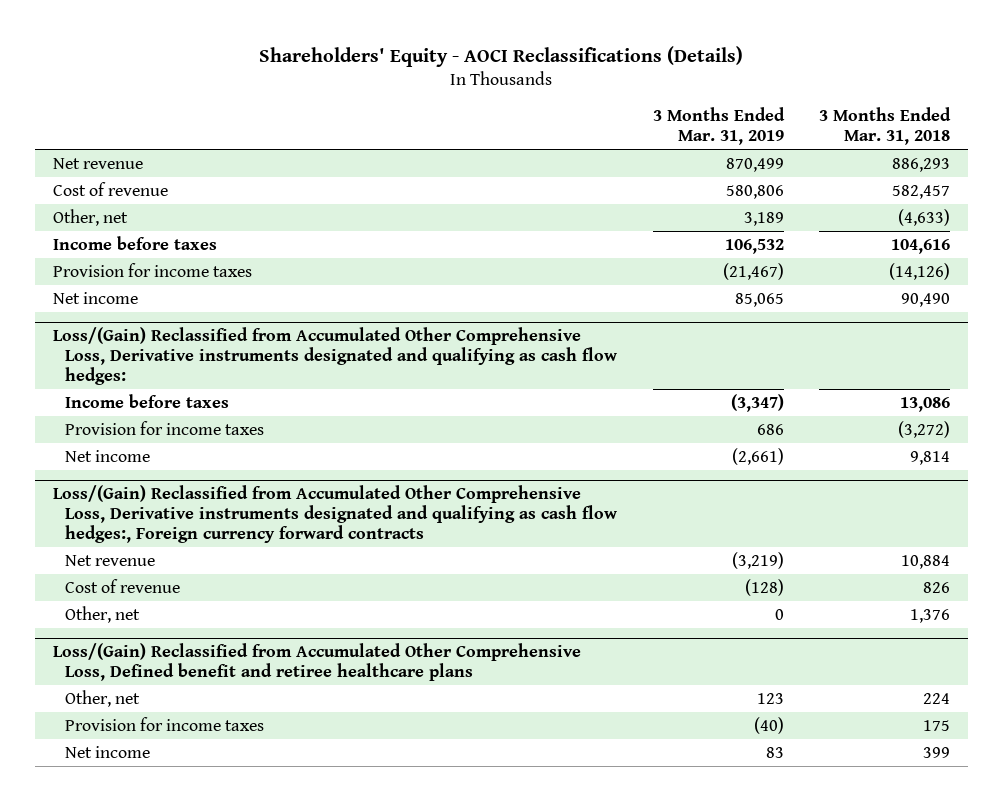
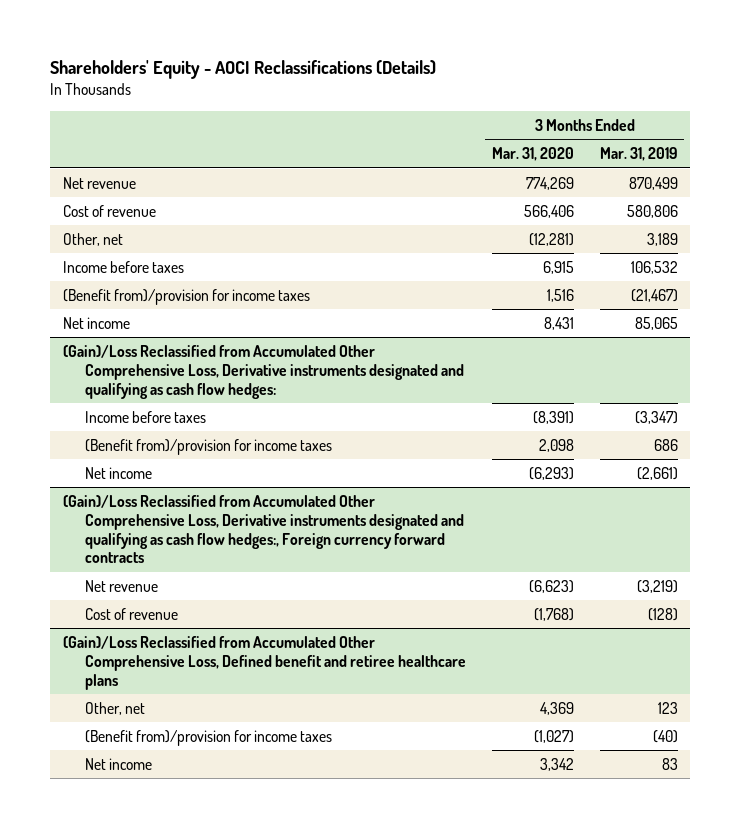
[819,107,952,146] 3 Months Ended Mar. 31, 2018 -> none
none -> [491,147,574,162] Mar. 31, 2020
[52,262,252,277] Provision for income taxes -> [62,288,310,305] (Benefit from)/provision for income taxes
[52,326,618,386] Loss/(Gain) Reclassified from Accumulated Other Comprehensive Loss, Derivative instruments designated and qualifying as cash flow hedges: -> [62,344,464,399] (Gain)/Loss Reclassified from Accumulated Other Comprehensive Loss, Derivative instruments designated and qualifying as cash flow hedges:
[65,420,265,435] Provision for income taxes -> [84,438,332,455] (Benefit from)/provision for income taxes
[52,484,618,544] Loss/(Gain) Reclassified from Accumulated Other Comprehensive Loss, Derivative instruments designated and qualifying as cash flow hedges:, Foreign currency forward contracts -> [62,494,464,564] (Gain)/Loss Reclassified from Accumulated Other Comprehensive Loss, Derivative instruments designated and qualifying as cash flow hedges:, Foreign currency forward contracts
[65,605,141,623] Other, net -> none
[52,642,581,681] Loss/(Gain) Reclassified from Accumulated Other Comprehensive Loss, Defined benefit and retiree healthcare plans -> [62,635,466,690] (Gain)/Loss Reclassified from Accumulated Other Comprehensive Loss, Defined benefit and retiree healthcare plans
[65,716,265,731] Provision for income taxes -> [84,729,332,746] (Benefit from)/provision for income taxes

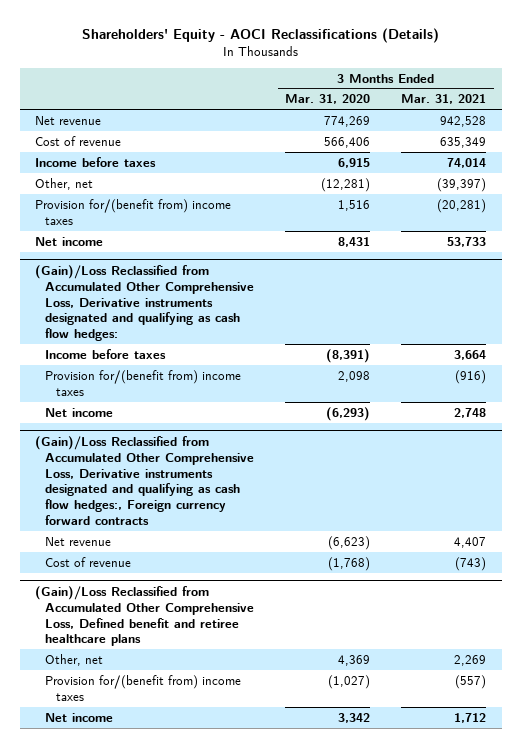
[599,147,678,162] Mar. 31, 2019 -> none
none -> [401,94,487,105] Mar. 31, 2021
[62,232,123,246] Other, net -> [35,177,94,190] Other, net
[62,288,310,305] (Benefit from)/provision for income taxes -> [35,198,232,225] Provision for/(benefit from) income taxes
[84,438,332,455] (Benefit from)/provision for income taxes -> [45,369,242,396] Provision for/(benefit from) income taxes
[84,729,332,746] (Benefit from)/provision for income taxes -> [45,674,242,701] Provision for/(benefit from) income taxes

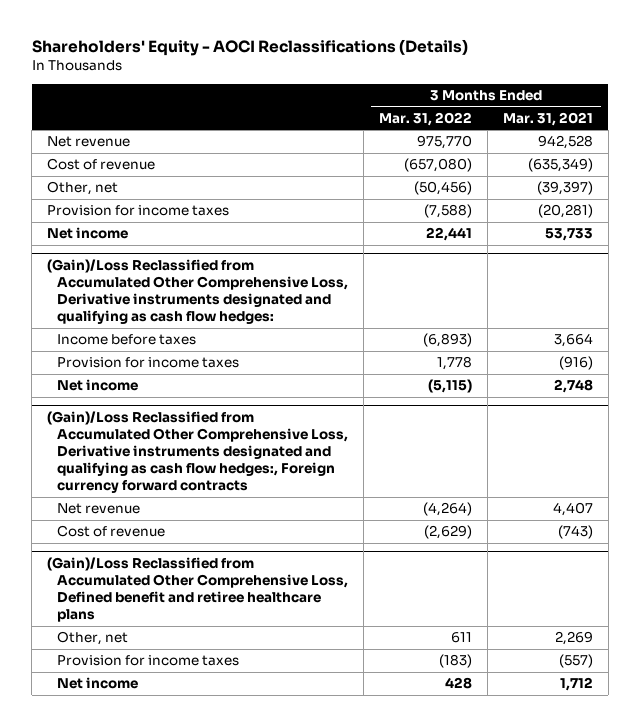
[285,94,371,105] Mar. 31, 2020 -> none
none -> [378,111,472,126] Mar. 31, 2022
[35,156,157,167] Income before taxes -> none
[440,136,487,148] 635,349 -> [527,158,593,173] (635,349)
[35,198,232,225] Provision for/(benefit from) income taxes -> [46,205,229,217] Provision for income taxes
[45,369,242,396] Provision for/(benefit from) income taxes -> [57,357,240,369] Provision for income taxes
[45,674,242,701] Provision for/(benefit from) income taxes -> [57,655,240,667] Provision for income taxes

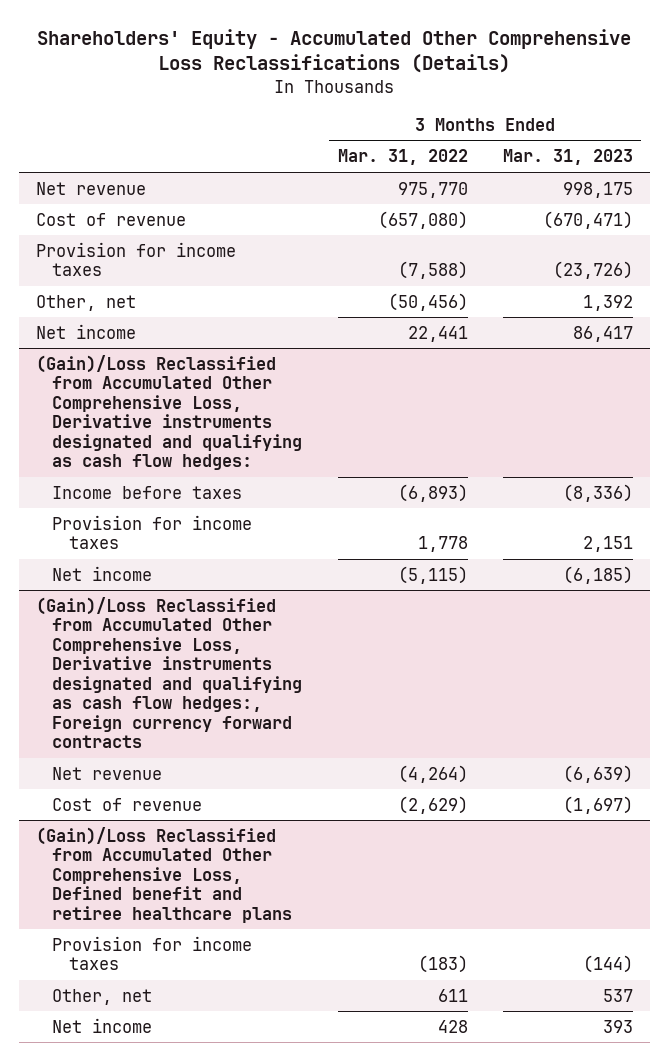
[31,39,468,57] Shareholders' Equity - AOCI Reclassifications (Details) -> [37,28,632,74] Shareholders' Equity - Accumulated Other Comprehensive Loss Reclassifications (Details)
[502,111,593,126] Mar. 31, 2021 -> none
none -> [502,149,633,166] Mar. 31, 2023
[46,181,118,196] Other, net -> [36,294,137,311] Other, net
[57,631,129,646] Other, net -> [52,988,153,1005] Other, net

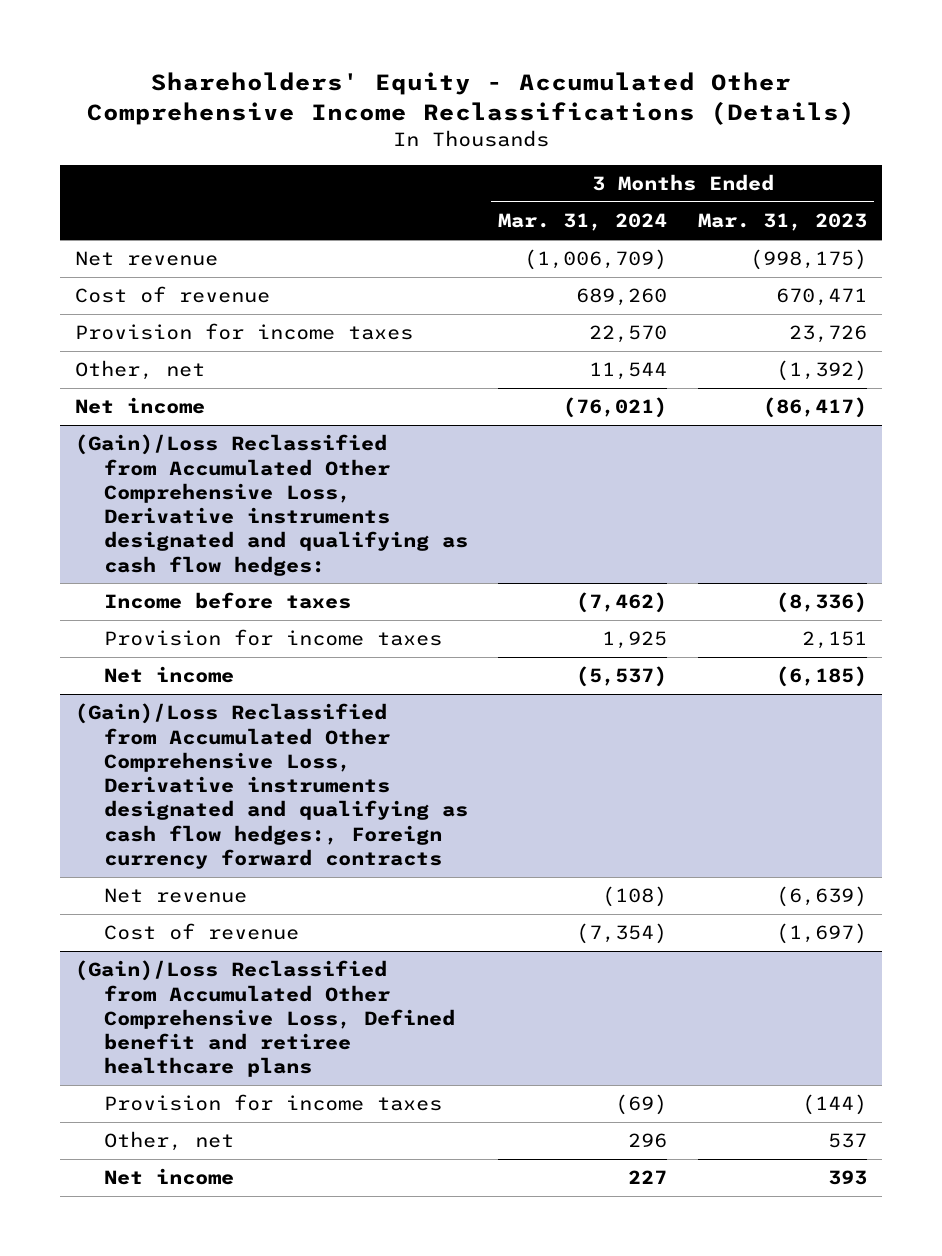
[37,28,632,74] Shareholders' Equity - Accumulated Other Comprehensive Loss Reclassifications (Details) -> [86,71,855,125] Shareholders' Equity - Accumulated Other Comprehensive Income Reclassifications (Details)
[337,149,468,166] Mar. 31, 2022 -> none
none -> [498,213,668,232] Mar. 31, 2024
[562,181,633,198] 998,175 -> [749,249,867,271] (998,175)
[542,210,633,229] (670,471) -> [775,288,867,307] 670,471
[552,261,633,280] (23,726) -> [788,325,867,344] 23,726
[582,294,633,311] 1,392 -> [775,360,867,382] (1,392)
[572,325,633,342] 86,417 -> [762,397,867,419] (86,417)

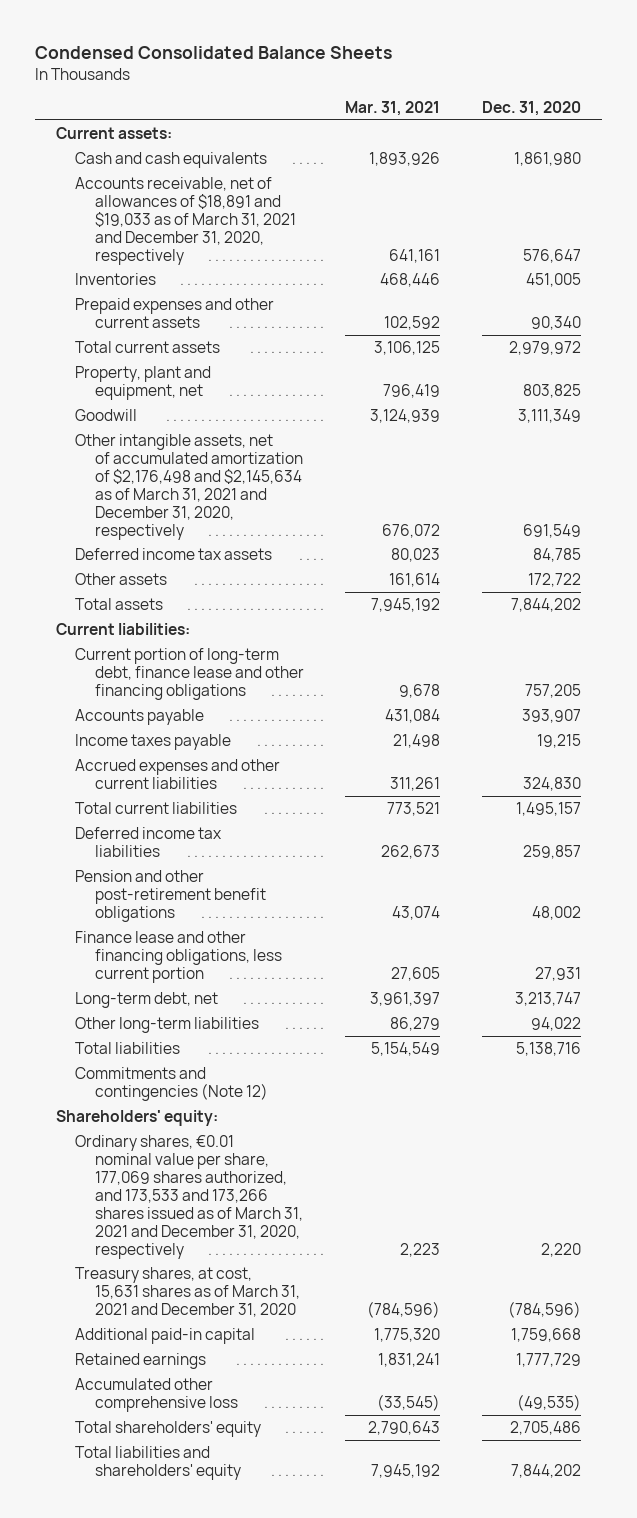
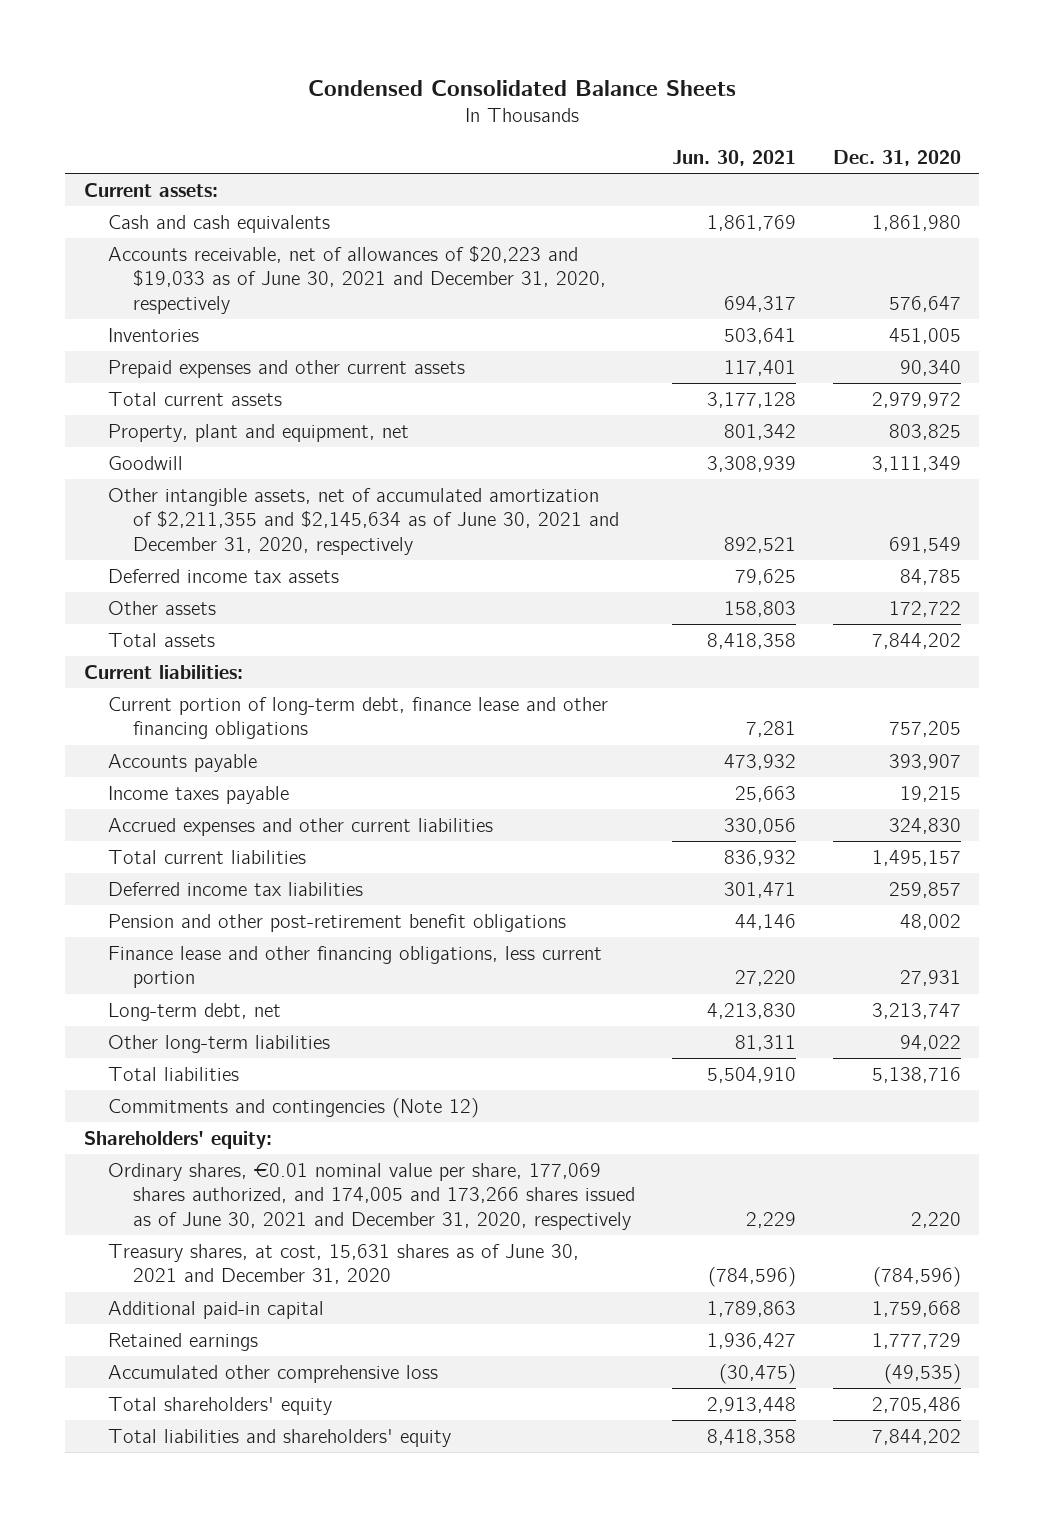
[345,101,441,117] Mar. 31, 2021 -> none
none -> [671,150,796,167] Jun. 30, 2021
[75,176,296,265] Accounts receivable, net of allowances of $18,891 and $19,033 as of March 31, 2021 and December 31, 2020, respectively -> [108,245,606,314] Accounts receivable, net of allowances of $20,223 and $19,033 as of June 30, 2021 and December 31, 2020, respectively
[75,433,303,540] Other intangible assets, net of accumulated amortization of $2,176,498 and $2,145,634 as of March 31, 2021 and December 31, 2020, respectively -> [108,487,619,555] Other intangible assets, net of accumulated amortization of $2,211,355 and $2,145,634 as of June 30, 2021 and December 31, 2020, respectively
[75,1134,303,1259] Ordinary shares, €0.01 nominal value per share, 177,069 shares authorized, and 173,533 and 173,266 shares issued as of March 31, 2021 and December 31, 2020, respectively -> [108,1162,635,1230] Ordinary shares, €0.01 nominal value per share, 177,069 shares authorized, and 174,005 and 173,266 shares issued as of June 30, 2021 and December 31, 2020, respectively
[75,1266,300,1317] Treasury shares, at cost, 15,631 shares as of March 31, 2021 and December 31, 2020 -> [108,1243,580,1285] Treasury shares, at cost, 15,631 shares as of June 30, 2021 and December 31, 2020

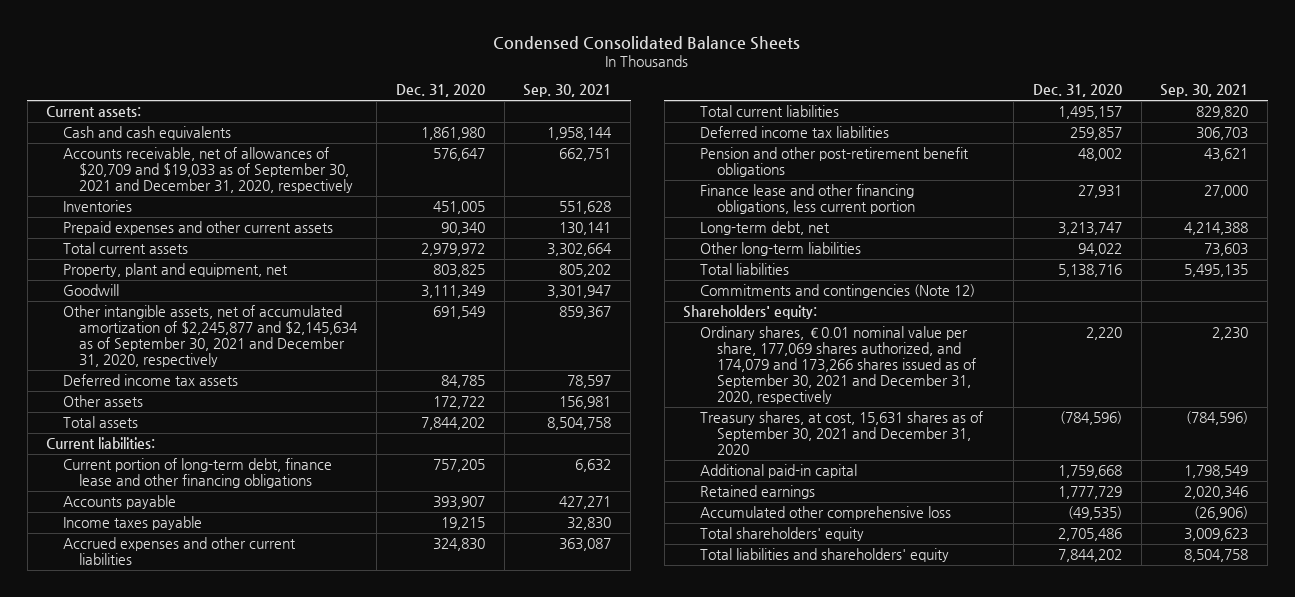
[671,150,796,167] Jun. 30, 2021 -> none
none -> [523,84,612,98] Sep. 30, 2021
[108,245,606,314] Accounts receivable, net of allowances of $20,223 and $19,033 as of June 30, 2021 and December 31, 2020, respectively -> [62,147,354,194] Accounts receivable, net of allowances of $20,709 and $19,033 as of September 30, 2021 and December 31, 2020, respectively
[108,487,619,555] Other intangible assets, net of accumulated amortization of $2,211,355 and $2,145,634 as of June 30, 2021 and December 31, 2020, respectively -> [62,305,359,368] Other intangible assets, net of accumulated amortization of $2,245,877 and $2,145,634 as of September 30, 2021 and December 31, 2020, respectively
[108,1162,635,1230] Ordinary shares, €0.01 nominal value per share, 177,069 shares authorized, and 174,005 and 173,266 shares issued as of June 30, 2021 and December 31, 2020, respectively -> [699,326,976,404] Ordinary shares, €0.01 nominal value per share, 177,069 shares authorized, and 174,079 and 173,266 shares issued as of September 30, 2021 and December 31, 2020, respectively
[108,1243,580,1285] Treasury shares, at cost, 15,631 shares as of June 30, 2021 and December 31, 2020 -> [699,411,983,456] Treasury shares, at cost, 15,631 shares as of September 30, 2021 and December 31, 2020

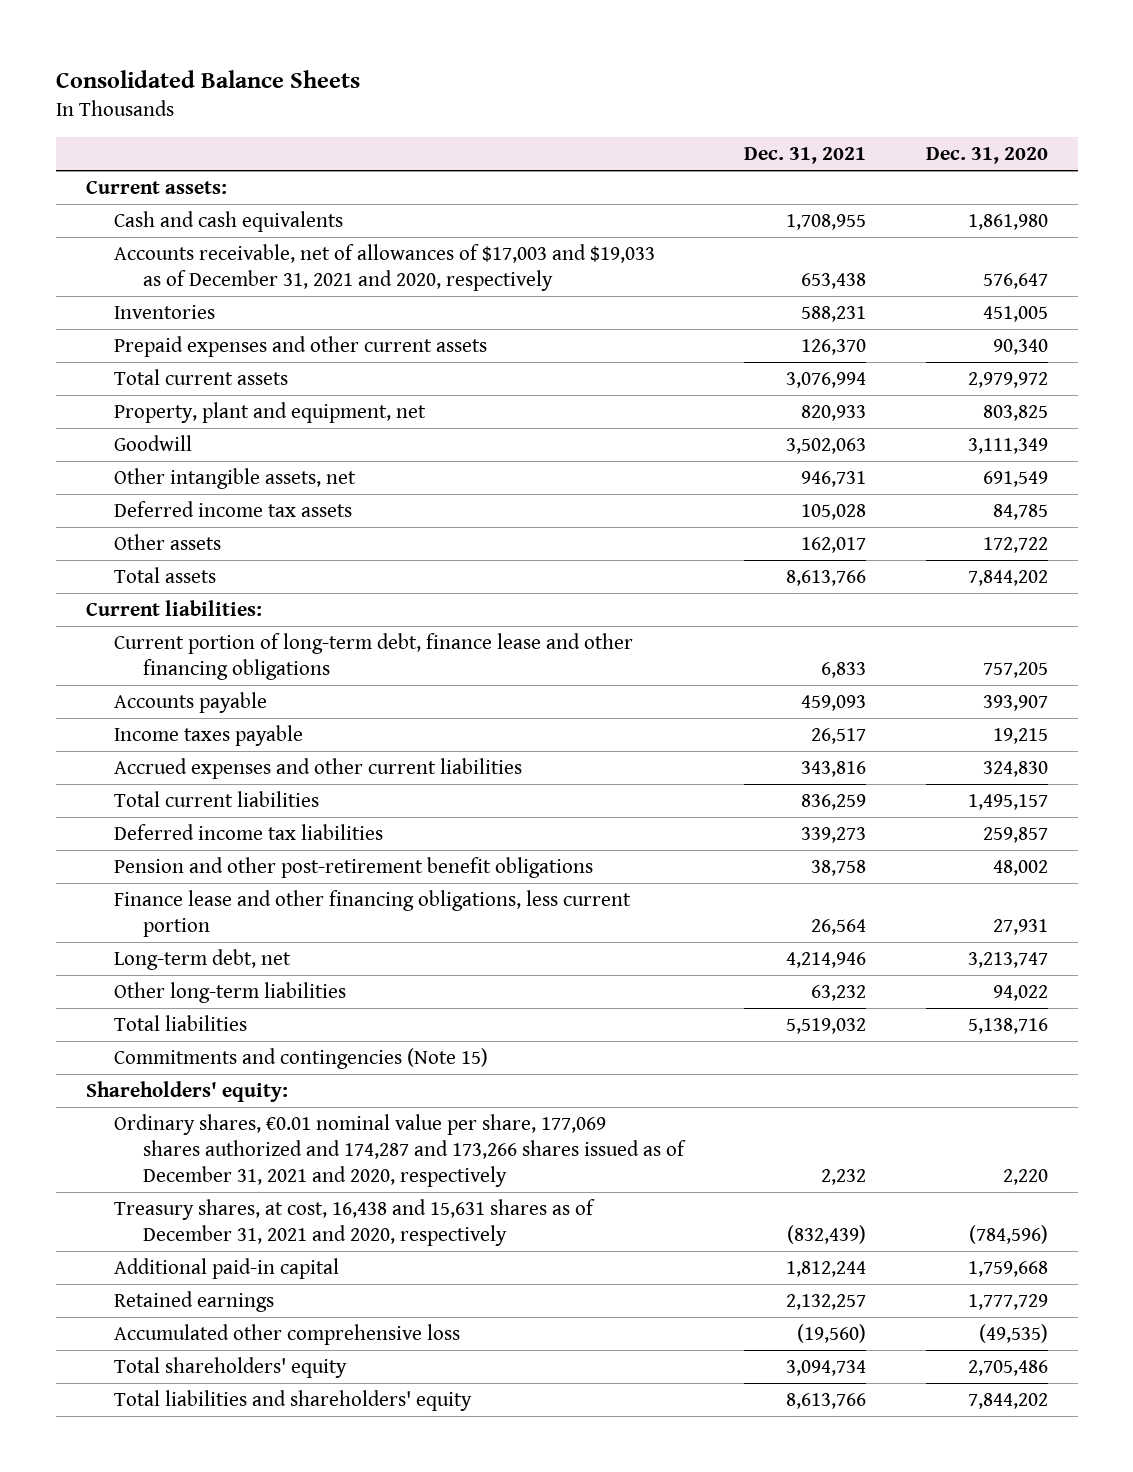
[493,35,801,50] Condensed Consolidated Balance Sheets -> [55,70,360,89] Consolidated Balance Sheets
[523,84,612,98] Sep. 30, 2021 -> none
none -> [743,147,866,165] Dec. 31, 2021
[62,147,354,194] Accounts receivable, net of allowances of $20,709 and $19,033 as of September 30, 2021 and December 31, 2020, respectively -> [114,243,656,292] Accounts receivable, net of allowances of $17,003 and $19,033 as of December 31, 2021 and 2020, respectively
[62,305,359,368] Other intangible assets, net of accumulated amortization of $2,245,877 and $2,145,634 as of September 30, 2021 and December 31, 2020, respectively -> [114,467,357,489] Other intangible assets, net
[699,284,975,299] Commitments and contingencies (Note 12) -> [114,1047,489,1069] Commitments and contingencies (Note 15)
[699,326,976,404] Ordinary shares, €0.01 nominal value per share, 177,069 shares authorized, and 174,079 and 173,266 shares issued as of September 30, 2021 and December 31, 2020, respectively -> [114,1113,686,1188] Ordinary shares, €0.01 nominal value per share, 177,069 shares authorized and 174,287 and 173,266 shares issued as of December 31, 2021 and 2020, respectively
[699,411,983,456] Treasury shares, at cost, 15,631 shares as of September 30, 2021 and December 31, 2020 -> [114,1198,596,1247] Treasury shares, at cost, 16,438 and 15,631 shares as of December 31, 2021 and 2020, respectively

